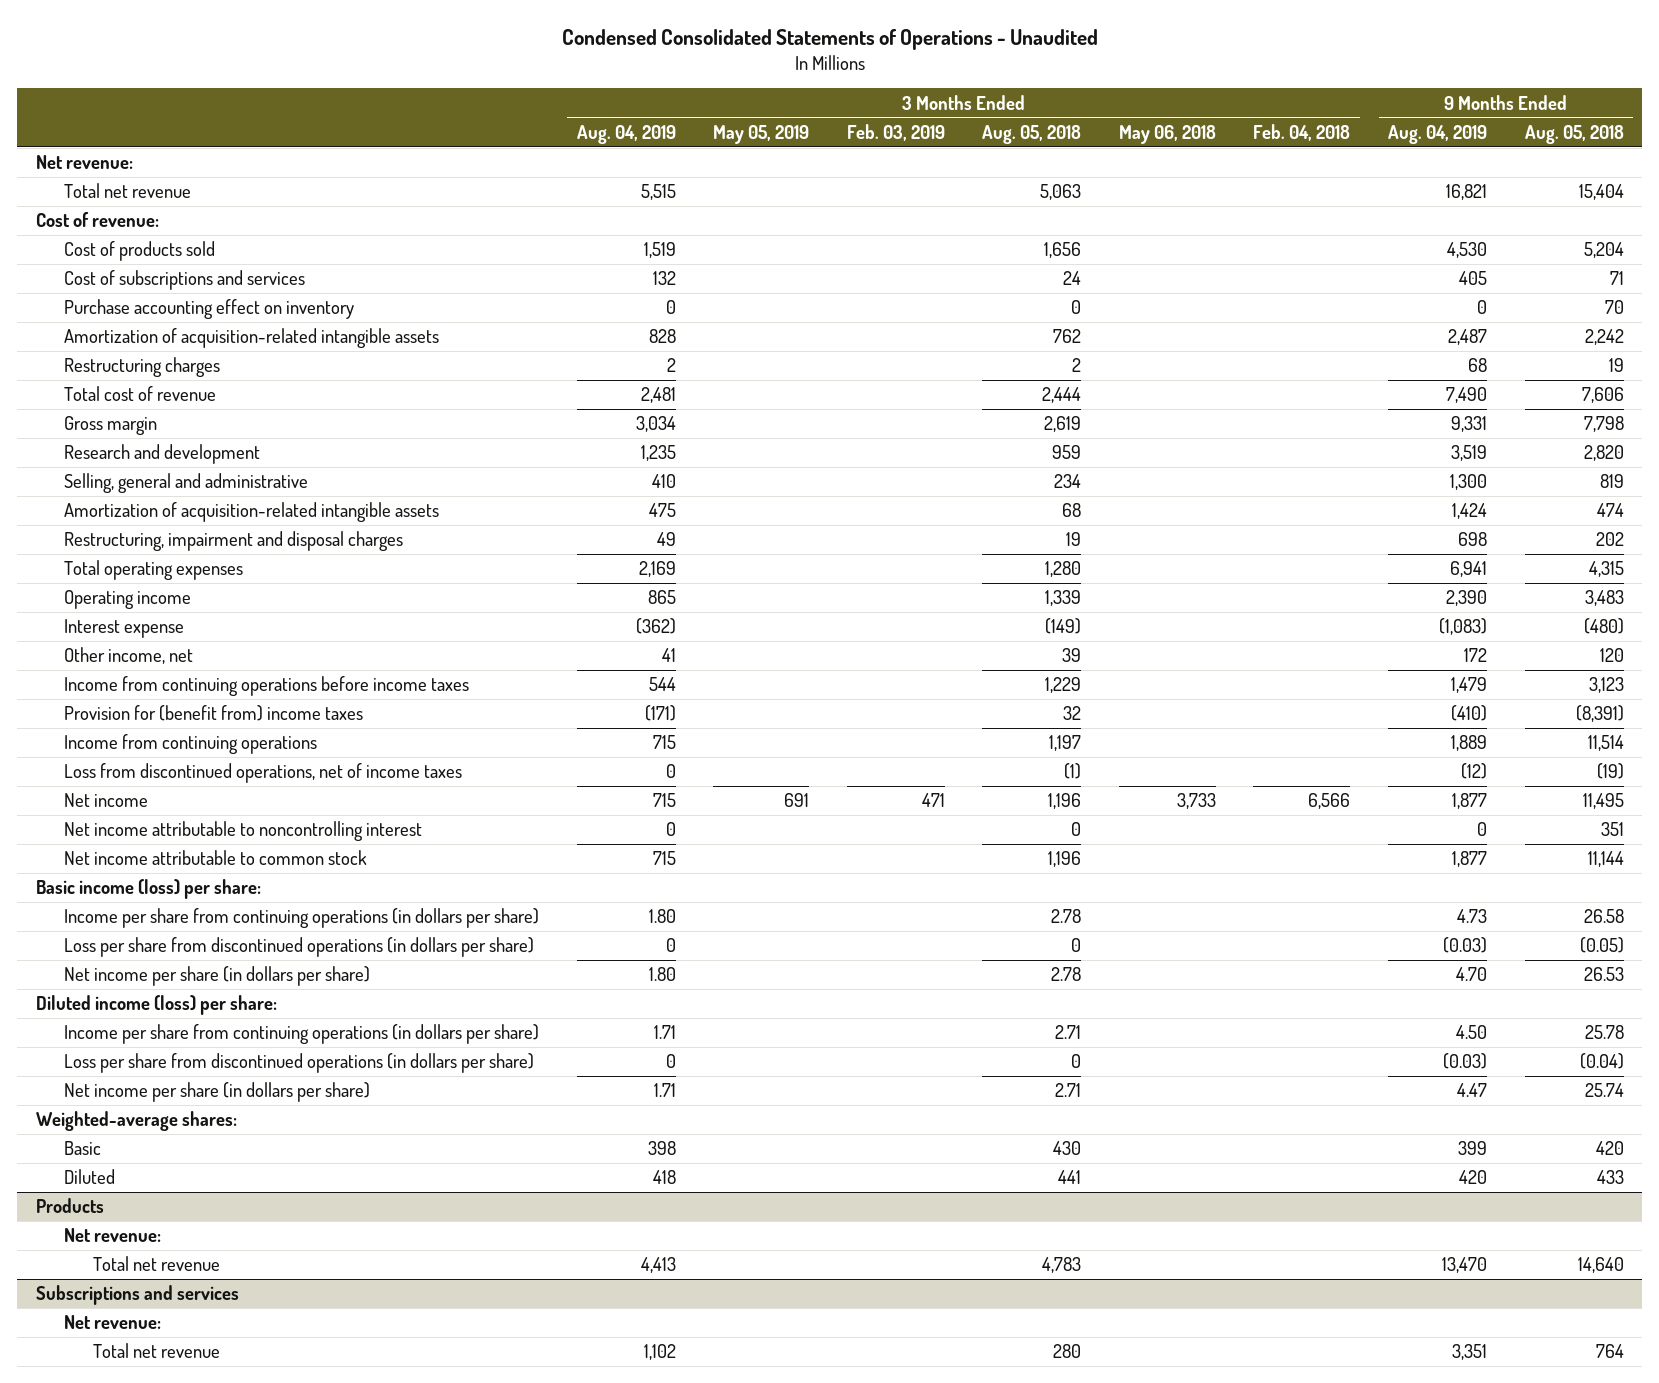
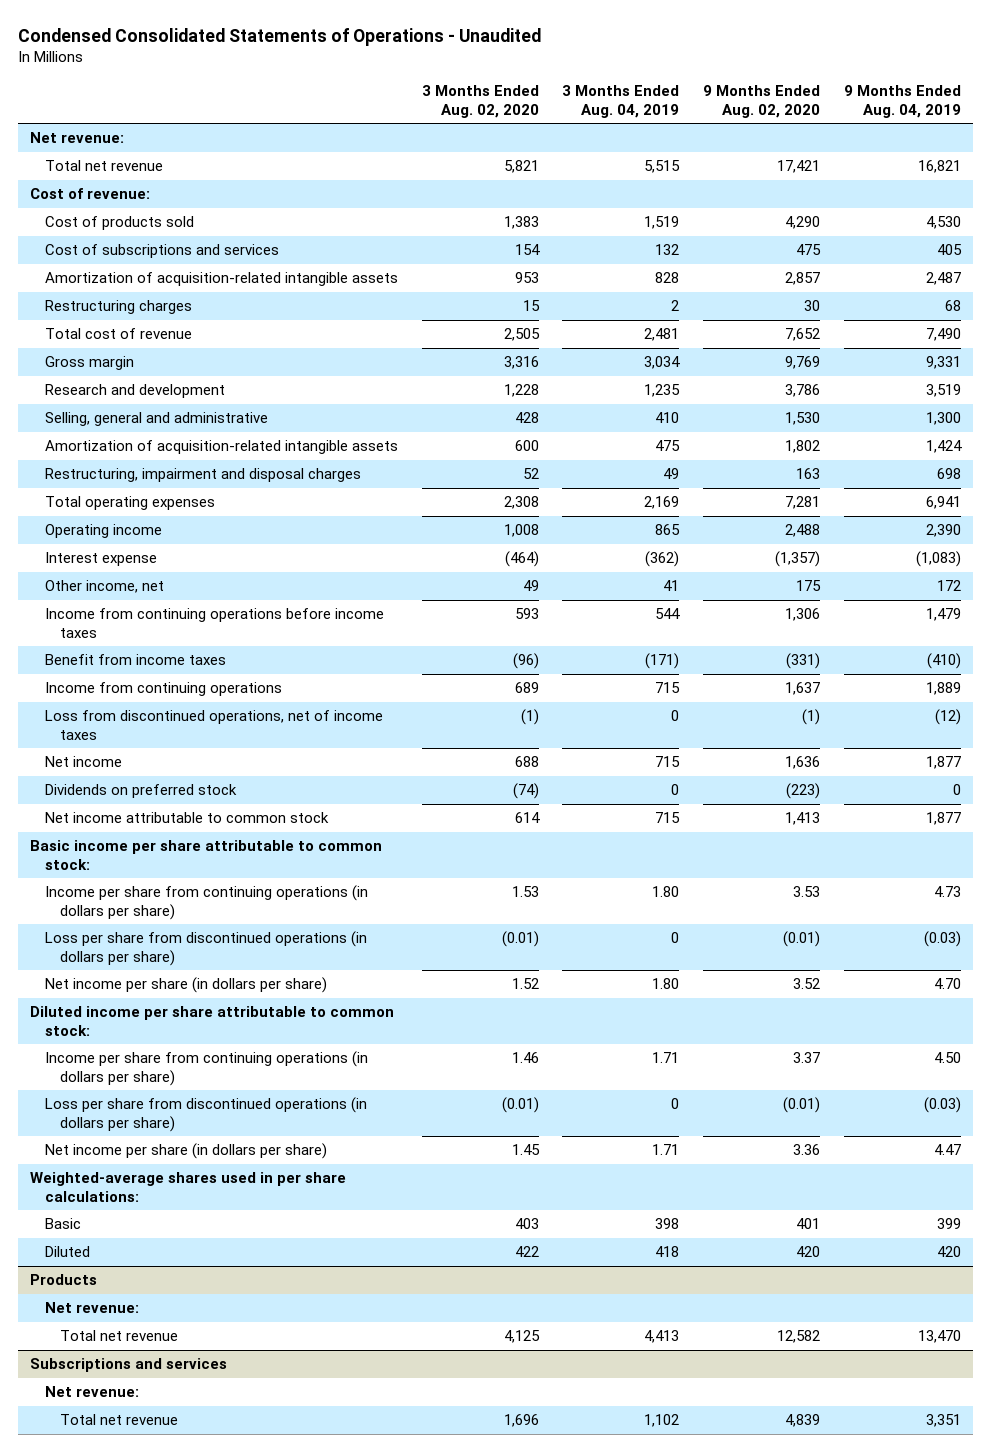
[713,124,810,144] May 05, 2019 -> none
[846,123,945,141] Feb. 03, 2019 -> none
[982,124,1082,144] Aug. 05, 2018 -> none
[1118,124,1216,144] May 06, 2018 -> none
[1253,123,1351,141] Feb. 04, 2018 -> none
[1524,124,1624,144] Aug. 05, 2018 -> none
none -> [421,85,539,118] 3 Months Ended Aug. 02, 2020
none -> [703,85,821,118] 9 Months Ended Aug. 02, 2020
[64,299,355,320] Purchase accounting effect on inventory -> none
[64,705,364,722] Provision for (benefit from) income taxes -> [44,654,226,666] Benefit from income taxes
[64,821,423,842] Net income attributable to noncontrolling interest -> none
none -> [44,784,237,799] Dividends on preferred stock
[35,879,261,900] Basic income (loss) per share: -> [30,840,383,870] Basic income per share attributable to common stock:
[35,995,277,1016] Diluted income (loss) per share: -> [30,1006,395,1036] Diluted income per share attributable to common stock:
[35,1111,237,1132] Weighted-average shares: -> [30,1172,347,1202] Weighted-average shares used in per share calculations:

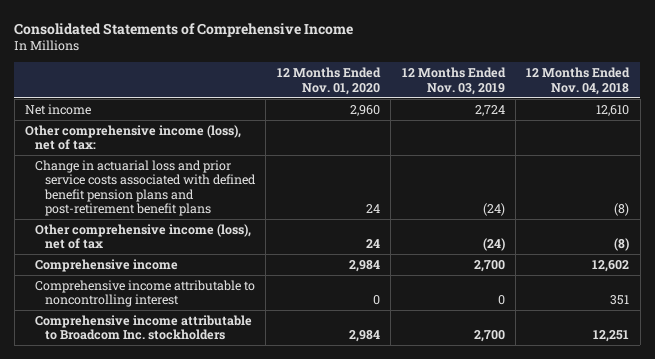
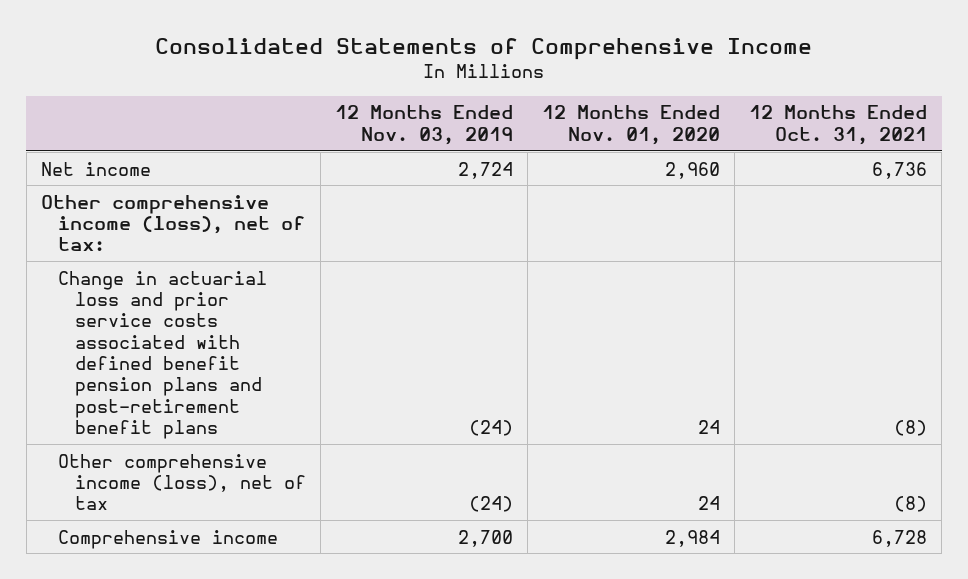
[526,67,631,95] 12 Months Ended Nov. 04, 2018 -> none
none -> [749,105,928,145] 12 Months Ended Oct. 31, 2021
[35,279,256,308] Comprehensive income attributable to noncontrolling interest -> none
[35,314,253,341] Comprehensive income attributable to Broadcom Inc. stockholders -> none

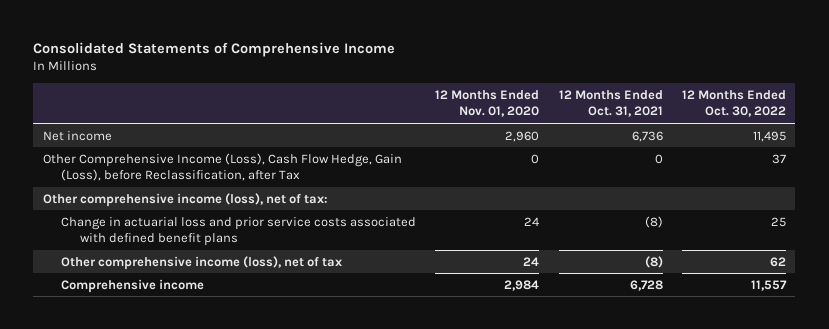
[335,105,514,145] 12 Months Ended Nov. 03, 2019 -> none
none -> [681,89,786,118] 12 Months Ended Oct. 30, 2022
none -> [42,152,402,182] Other Comprehensive Income (Loss), Cash Flow Hedge, Gain (Loss), before Reclassification, after Tax
[57,270,267,440] Change in actuarial loss and prior service costs associated with defined benefit pension plans and post-retirement benefit plans -> [61,216,417,247] Change in actuarial loss and prior service costs associated with defined benefit plans

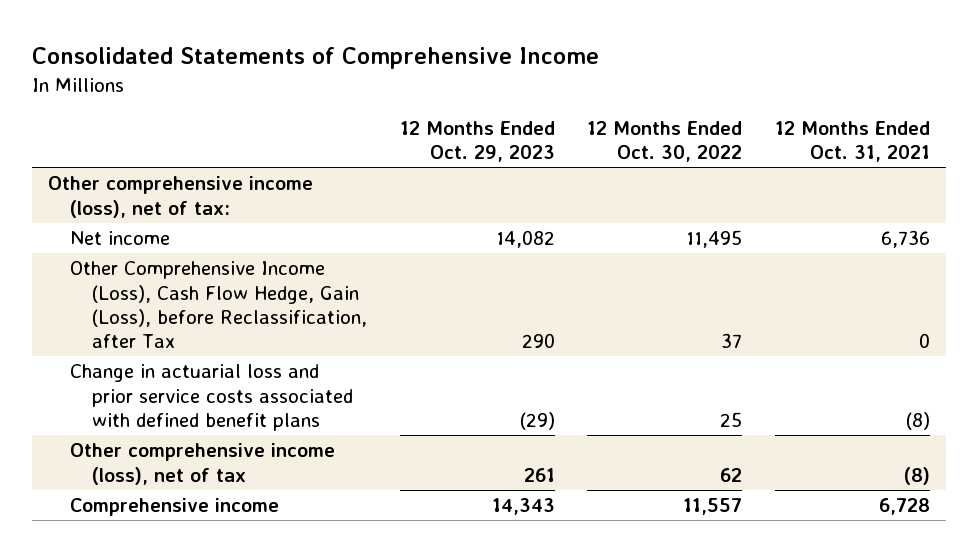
[435,89,540,118] 12 Months Ended Nov. 01, 2020 -> none
none -> [399,120,555,163] 12 Months Ended Oct. 29, 2023
[42,192,328,207] Other comprehensive income (loss), net of tax: -> [48,176,314,218] Other comprehensive income (loss), net of tax:

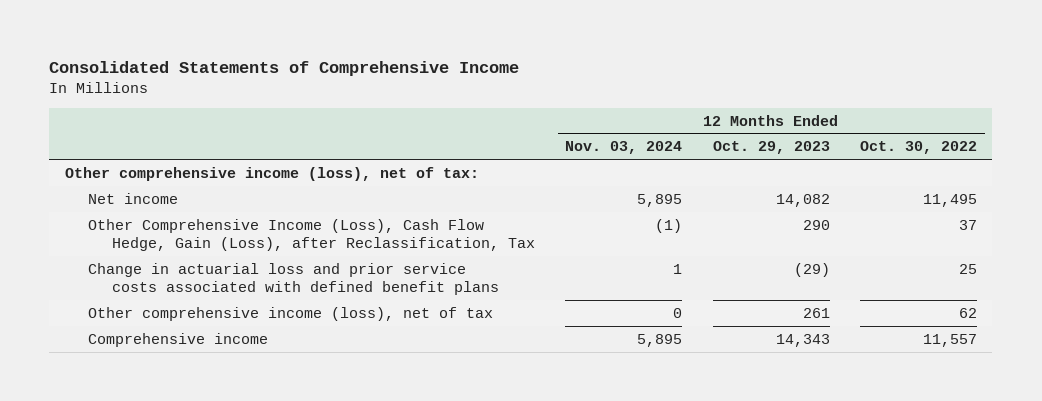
[774,120,930,163] 12 Months Ended Oct. 31, 2021 -> none
none -> [565,141,683,155] Nov. 03, 2024
[70,261,368,349] Other Comprehensive Income (Loss), Cash Flow Hedge, Gain (Loss), before Reclassification, after Tax -> [88,218,535,252] Other Comprehensive Income (Loss), Cash Flow Hedge, Gain (Loss), after Reclassification, Tax

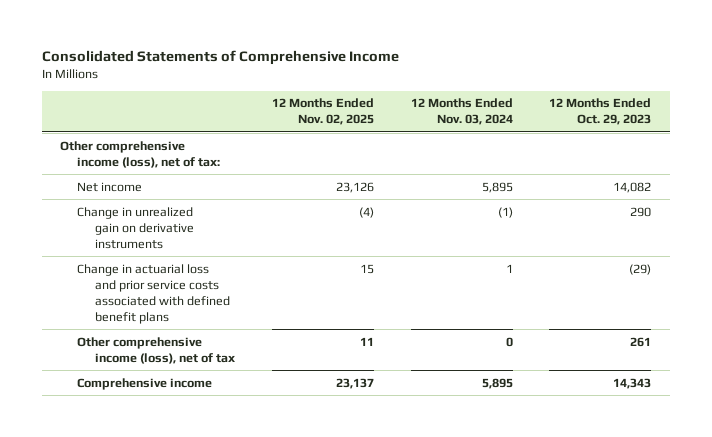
[860,141,978,155] Oct. 30, 2022 -> none
none -> [271,98,374,126] 12 Months Ended Nov. 02, 2025
[88,218,535,252] Other Comprehensive Income (Loss), Cash Flow Hedge, Gain (Loss), after Reclassification, Tax -> [77,206,194,249] Change in unrealized gain on derivative instruments

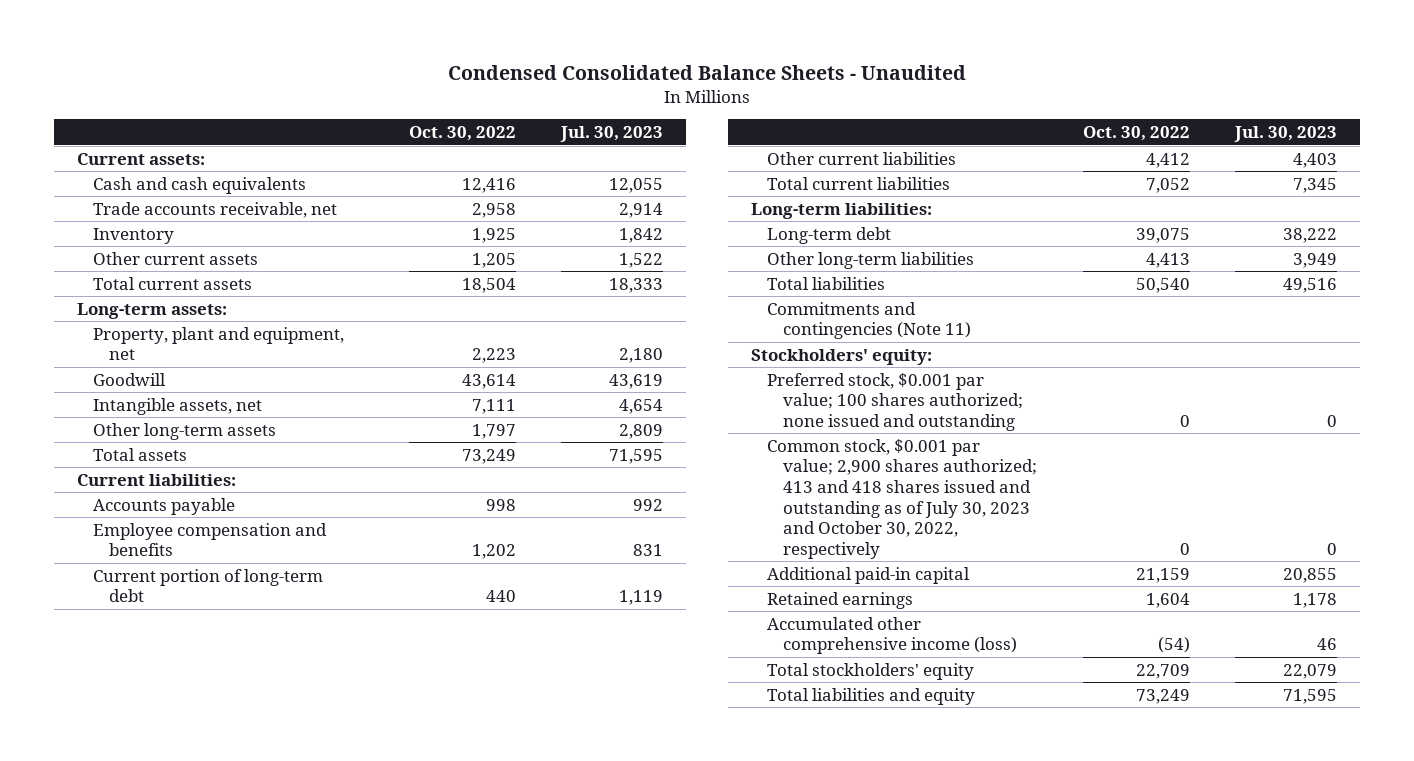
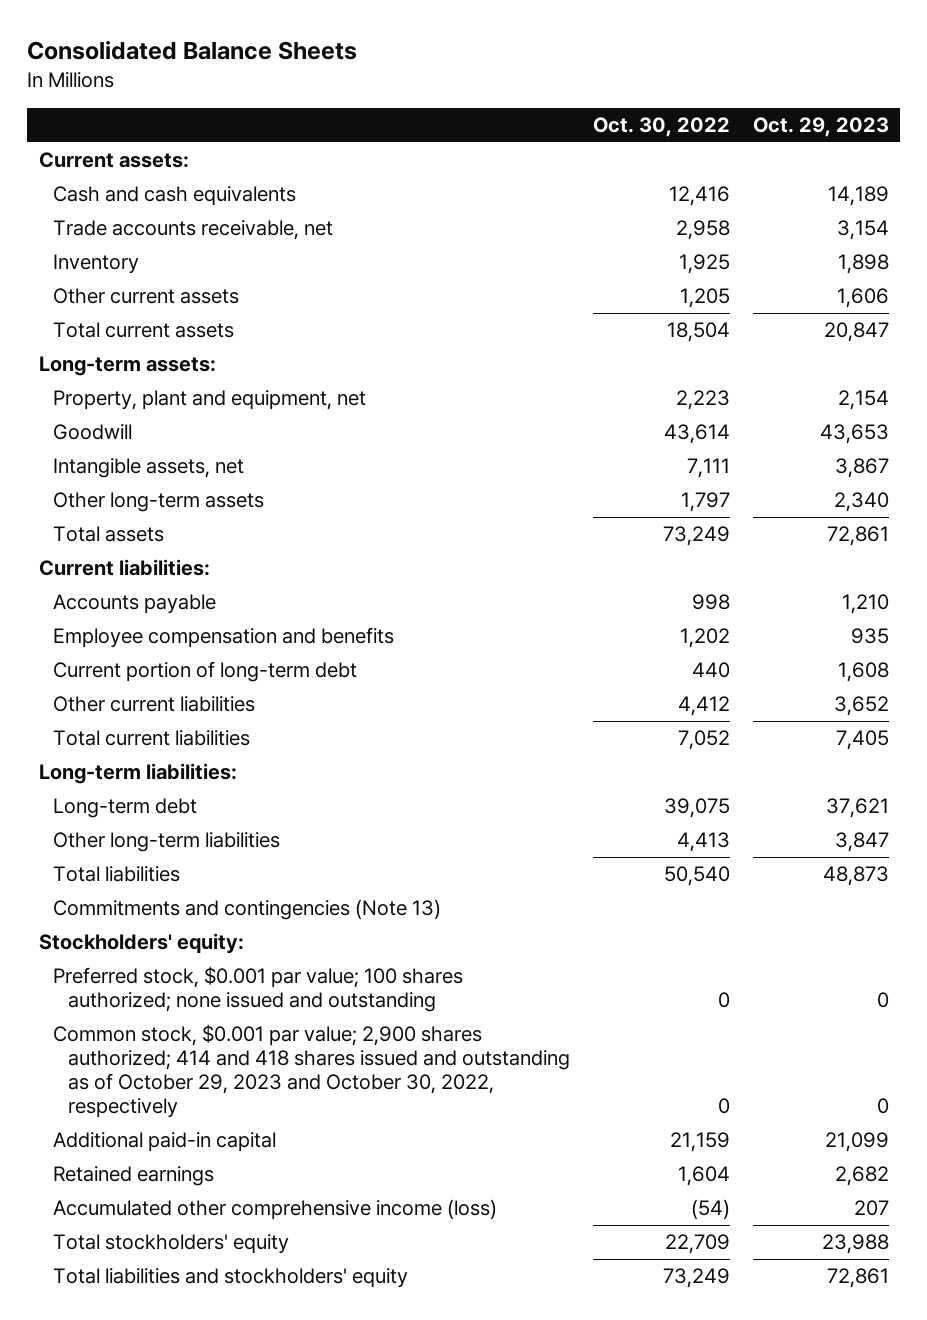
[448,65,967,81] Condensed Consolidated Balance Sheets - Unaudited -> [27,41,358,61] Consolidated Balance Sheets
[560,126,664,143] Jul. 30, 2023 -> none
none -> [752,116,889,137] Oct. 29, 2023
[767,301,972,340] Commitments and contingencies (Note 11) -> [53,899,442,921] Commitments and contingencies (Note 13)
[767,438,1038,559] Common stock, $0.001 par value; 2,900 shares authorized; 413 and 418 shares issued and outstanding as of July 30, 2023 and October 30, 2022, respectively -> [53,1024,570,1119] Common stock, $0.001 par value; 2,900 shares authorized; 414 and 418 shares issued and outstanding as of October 29, 2023 and October 30, 2022, respectively
[767,687,976,705] Total liabilities and equity -> [53,1268,409,1289] Total liabilities and stockholders' equity

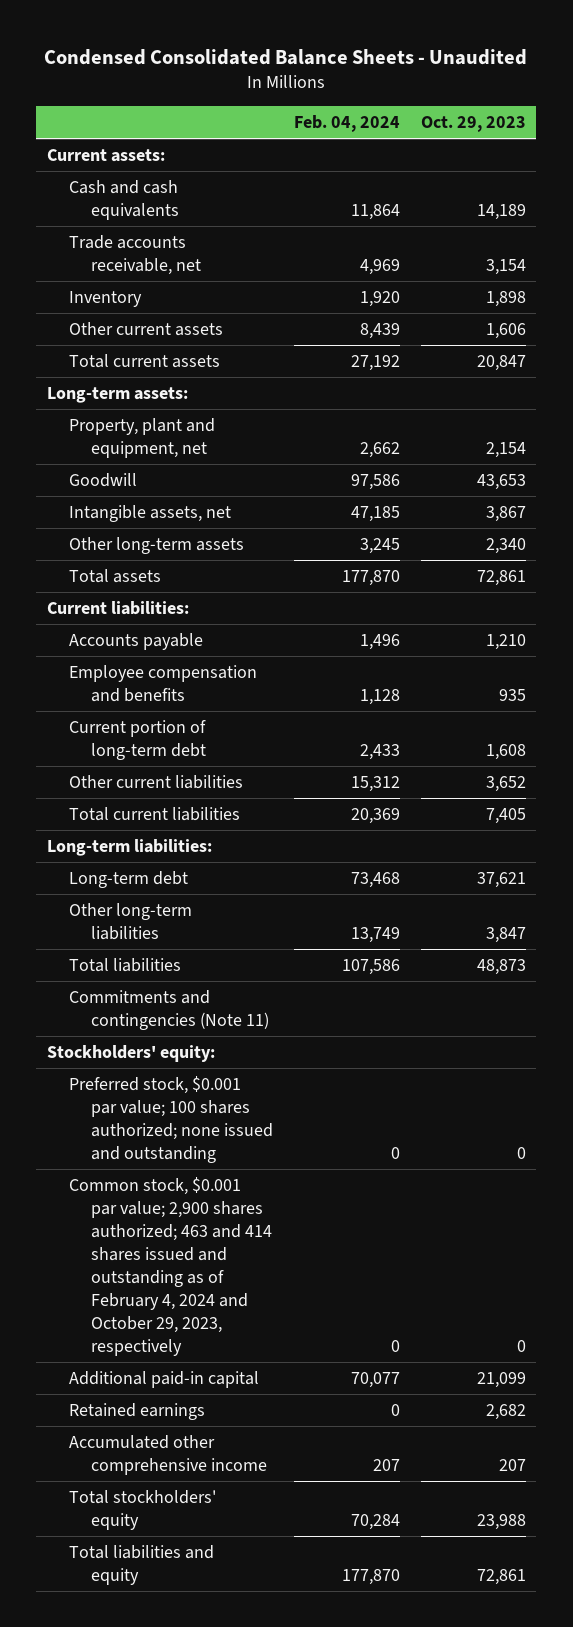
[27,41,358,61] Consolidated Balance Sheets -> [44,49,528,66] Condensed Consolidated Balance Sheets - Unaudited
[592,116,730,137] Oct. 30, 2022 -> none
none -> [293,115,400,133] Feb. 04, 2024
[53,899,442,921] Commitments and contingencies (Note 13) -> [68,989,270,1030] Commitments and contingencies (Note 11)
[53,1024,570,1119] Common stock, $0.001 par value; 2,900 shares authorized; 414 and 418 shares issued and outstanding as of October 29, 2023 and October 30, 2022, respectively -> [68,1176,273,1356] Common stock, $0.001 par value; 2,900 shares authorized; 463 and 414 shares issued and outstanding as of February 4, 2024 and October 29, 2023, respectively
[53,1199,498,1221] Accumulated other comprehensive income (loss) -> [68,1434,268,1475] Accumulated other comprehensive income
[53,1268,409,1289] Total liabilities and stockholders' equity -> [68,1544,214,1585] Total liabilities and equity

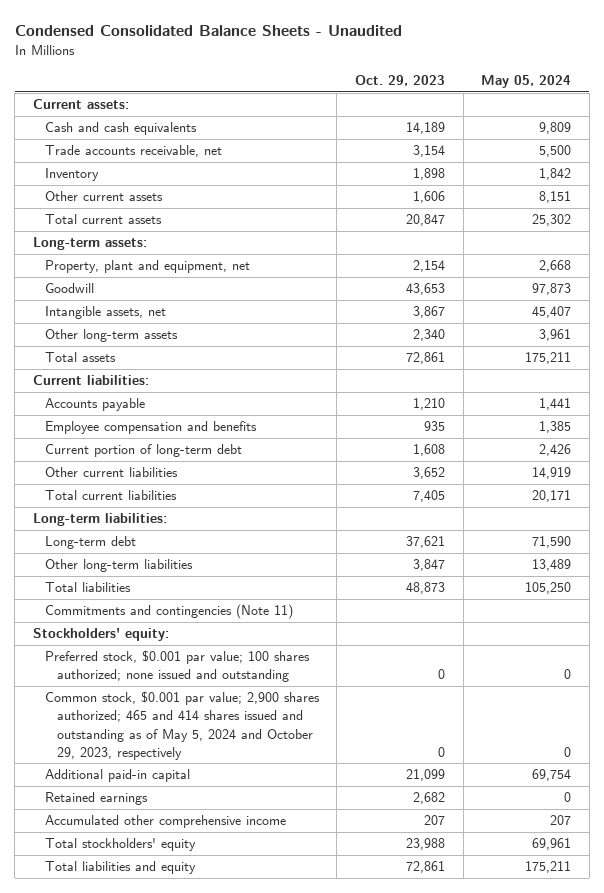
[293,115,400,133] Feb. 04, 2024 -> none
none -> [481,75,572,89] May 05, 2024
[68,1176,273,1356] Common stock, $0.001 par value; 2,900 shares authorized; 463 and 414 shares issued and outstanding as of February 4, 2024 and October 29, 2023, respectively -> [44,691,320,760] Common stock, $0.001 par value; 2,900 shares authorized; 465 and 414 shares issued and outstanding as of May 5, 2024 and October 29, 2023, respectively

